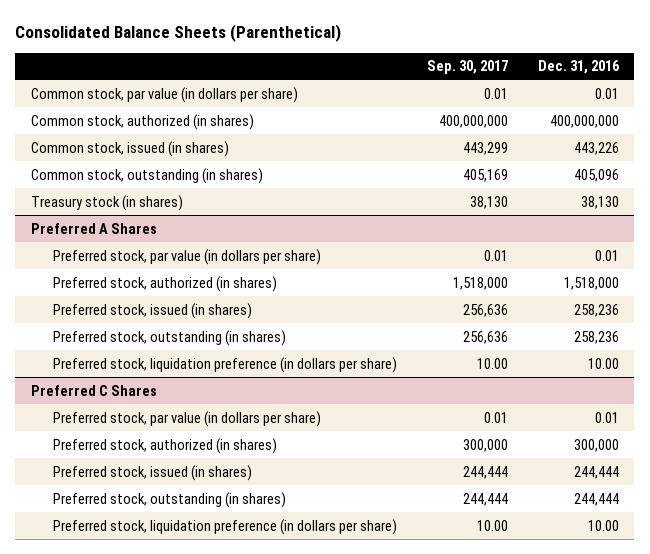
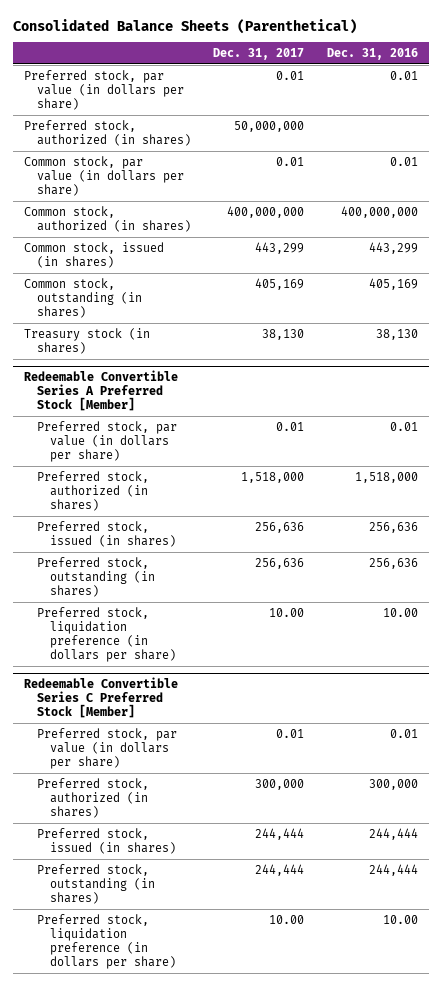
[427,60,509,75] Sep. 30, 2017 -> none
none -> [213,48,305,61] Dec. 31, 2017
none -> [23,69,184,111] Preferred stock, par value (in dollars per share)
none -> [23,119,191,146] Preferred stock, authorized (in shares)
[574,141,620,155] 443,226 -> [368,241,418,254] 443,299
[574,168,620,182] 405,096 -> [368,277,418,290] 405,169
[30,222,157,234] Preferred A Shares -> [23,369,178,412] Redeemable Convertible Series A Preferred Stock [Member]
[574,303,620,317] 258,236 -> [368,521,418,533] 256,636
[574,330,620,344] 258,236 -> [368,557,418,569] 256,636
[30,384,157,396] Preferred C Shares -> [23,676,178,719] Redeemable Convertible Series C Preferred Stock [Member]

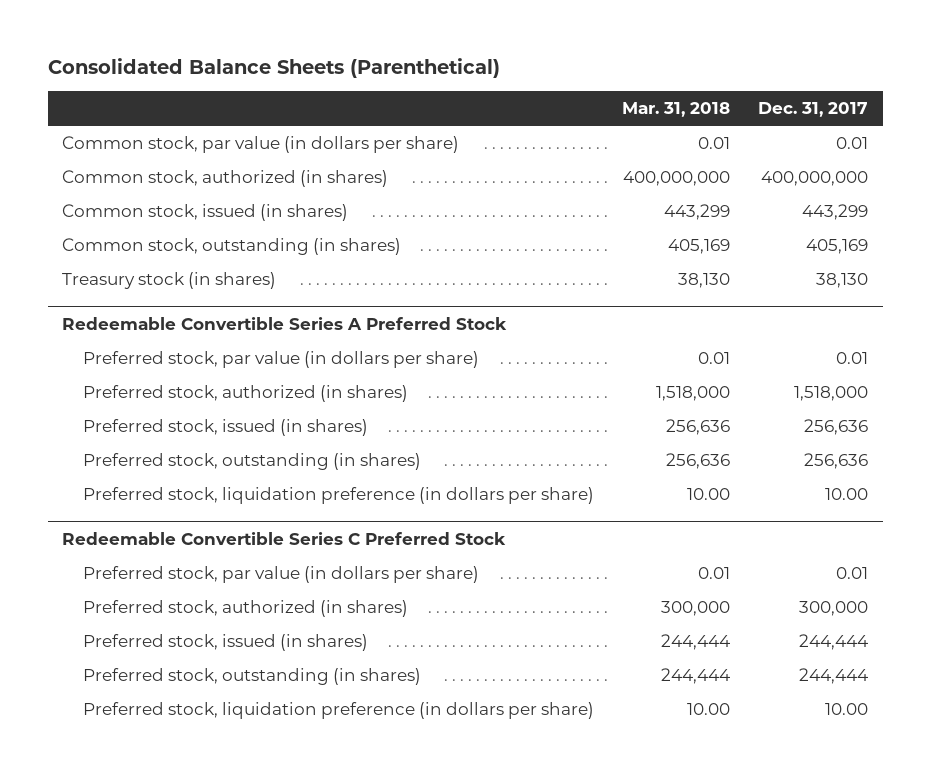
[326,48,418,61] Dec. 31, 2016 -> none
none -> [621,101,730,117] Mar. 31, 2018
[23,69,184,111] Preferred stock, par value (in dollars per share) -> none
[23,119,191,146] Preferred stock, authorized (in shares) -> none
[23,369,178,412] Redeemable Convertible Series A Preferred Stock [Member] -> [61,316,507,330] Redeemable Convertible Series A Preferred Stock
[23,676,178,719] Redeemable Convertible Series C Preferred Stock [Member] -> [61,531,506,545] Redeemable Convertible Series C Preferred Stock

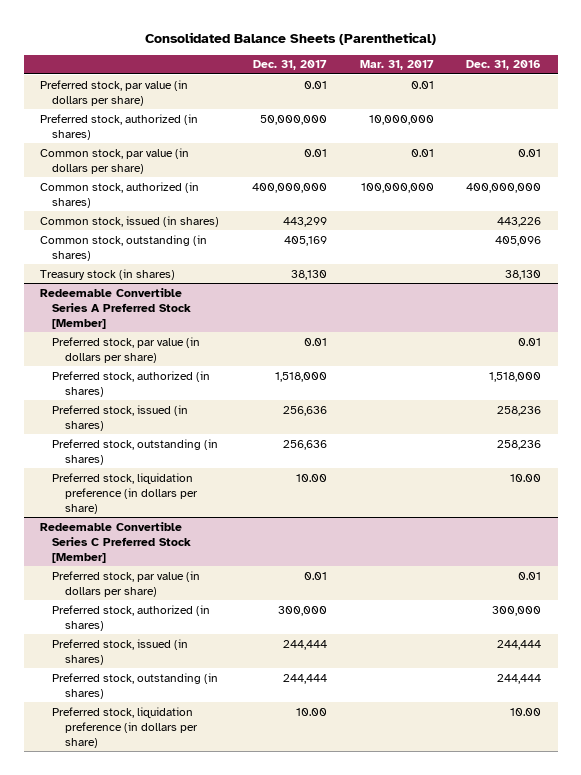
[621,101,730,117] Mar. 31, 2018 -> none
none -> [359,60,434,71] Mar. 31, 2017
none -> [466,60,542,71] Dec. 31, 2016
none -> [40,79,189,106] Preferred stock, par value (in dollars per share)
none -> [40,113,199,140] Preferred stock, authorized (in shares)
[61,316,507,330] Redeemable Convertible Series A Preferred Stock -> [40,287,192,329] Redeemable Convertible Series A Preferred Stock [Member]
[61,531,506,545] Redeemable Convertible Series C Preferred Stock -> [40,521,192,563] Redeemable Convertible Series C Preferred Stock [Member]

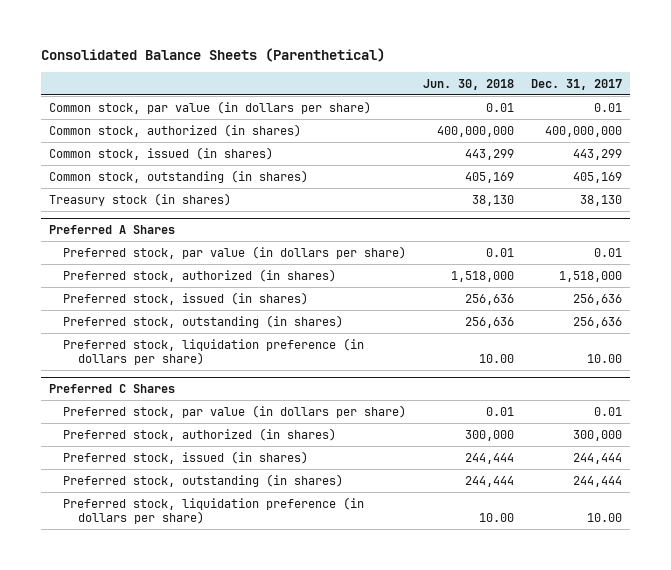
[359,60,434,71] Mar. 31, 2017 -> none
[466,60,542,71] Dec. 31, 2016 -> none
none -> [423,78,515,90] Jun. 30, 2018
[40,79,189,106] Preferred stock, par value (in dollars per share) -> none
[40,113,199,140] Preferred stock, authorized (in shares) -> none
[40,287,192,329] Redeemable Convertible Series A Preferred Stock [Member] -> [49,225,176,235] Preferred A Shares
[40,521,192,563] Redeemable Convertible Series C Preferred Stock [Member] -> [49,384,176,394] Preferred C Shares

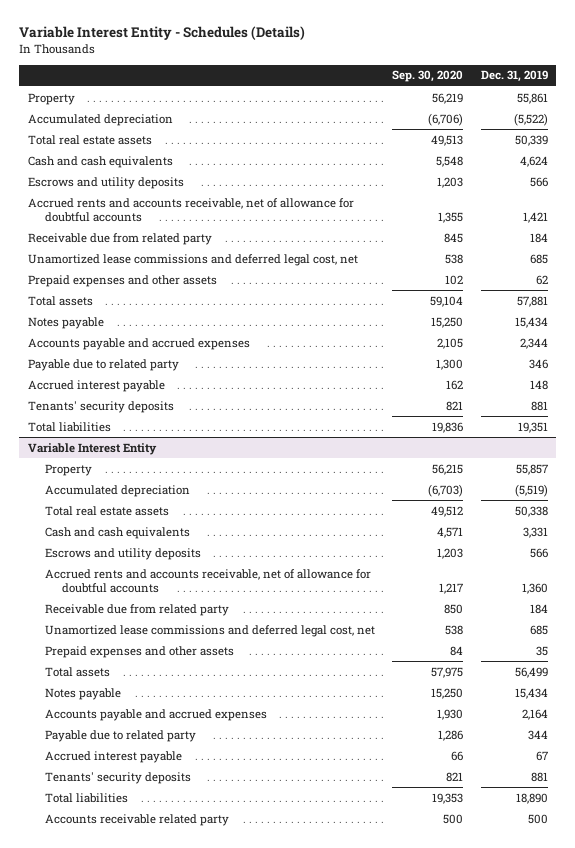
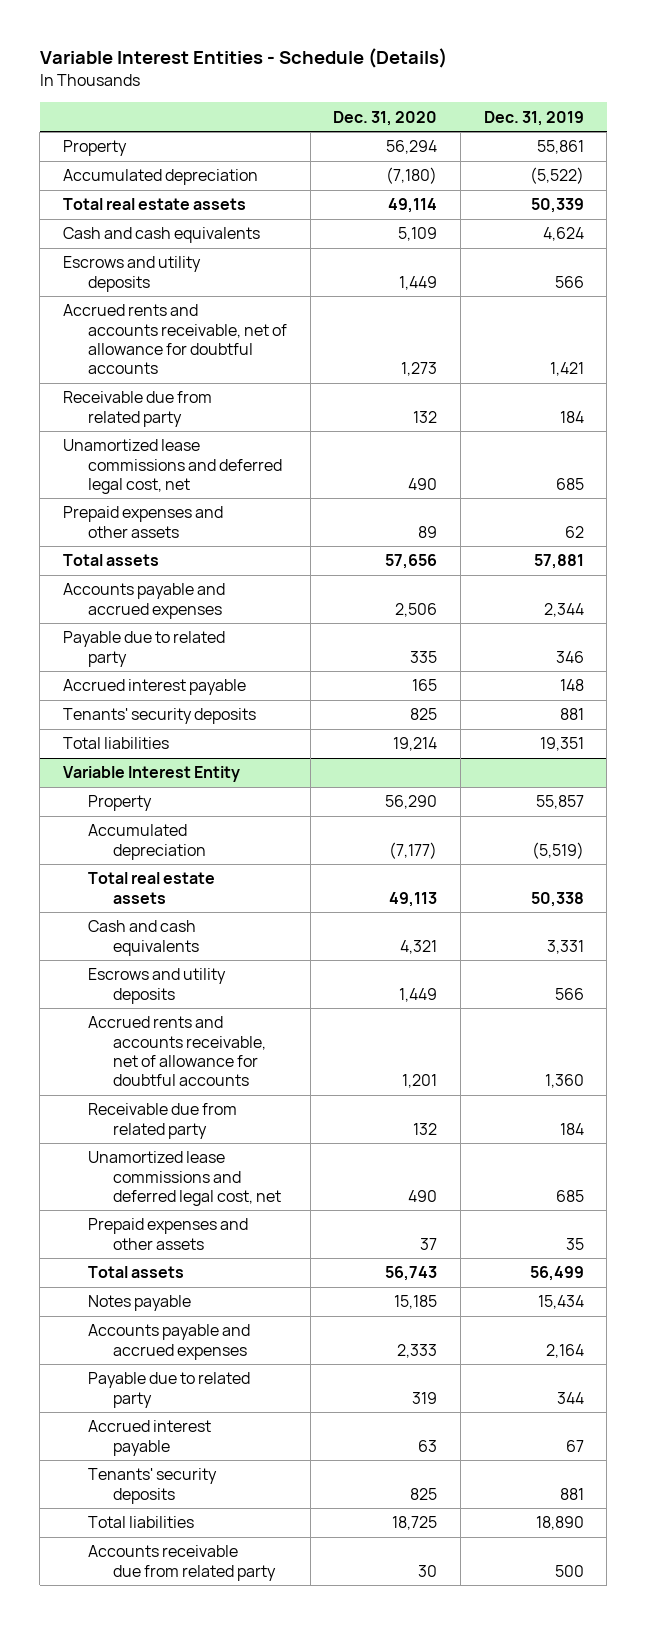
[19,26,306,41] Variable Interest Entity - Schedules (Details) -> [39,48,447,69] Variable Interest Entities - Schedule (Details)
[392,70,464,83] Sep. 30, 2020 -> none
none -> [333,110,438,126] Dec. 31, 2020
[27,316,104,329] Notes payable -> none
[45,813,230,826] Accounts receivable related party -> [88,1545,277,1581] Accounts receivable due from related party

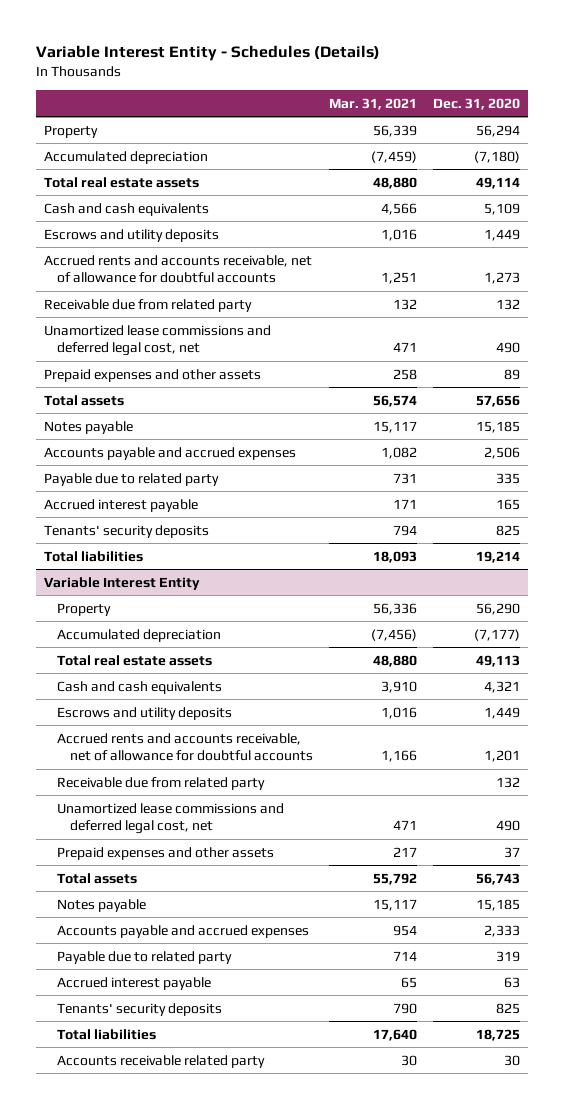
[39,48,447,69] Variable Interest Entities - Schedule (Details) -> [35,45,380,62] Variable Interest Entity - Schedules (Details)
[483,110,584,126] Dec. 31, 2019 -> none
none -> [328,97,417,110] Mar. 31, 2021
none -> [43,420,133,434] Notes payable
[88,1545,277,1581] Accounts receivable due from related party -> [56,1054,265,1068] Accounts receivable related party

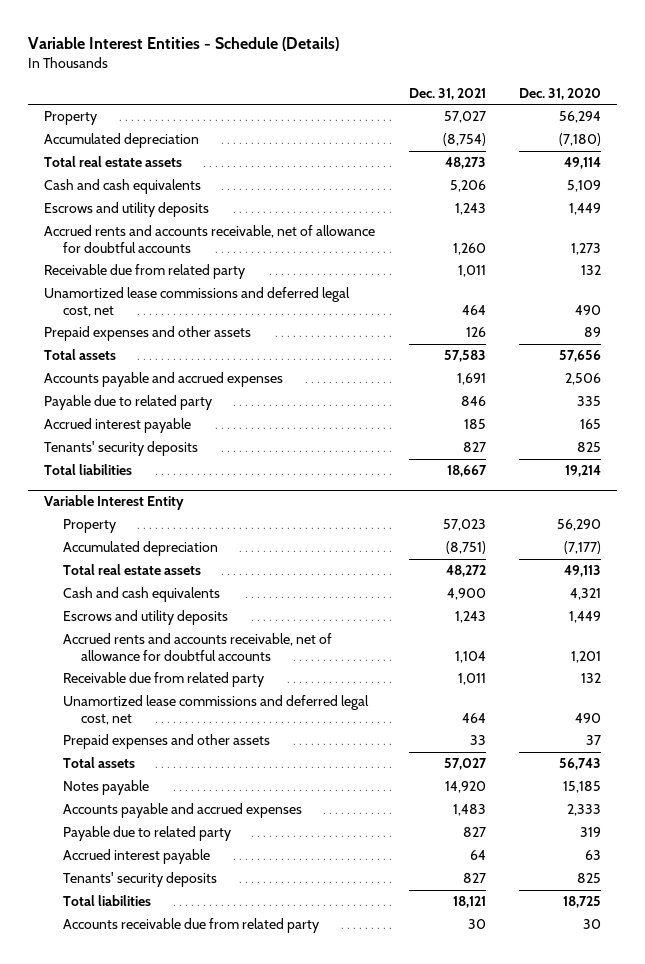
[35,45,380,62] Variable Interest Entity - Schedules (Details) -> [27,37,339,52] Variable Interest Entities - Schedule (Details)
[328,97,417,110] Mar. 31, 2021 -> none
none -> [408,87,486,100] Dec. 31, 2021
[43,420,133,434] Notes payable -> none
[56,1054,265,1068] Accounts receivable related party -> [62,918,319,934] Accounts receivable due from related party

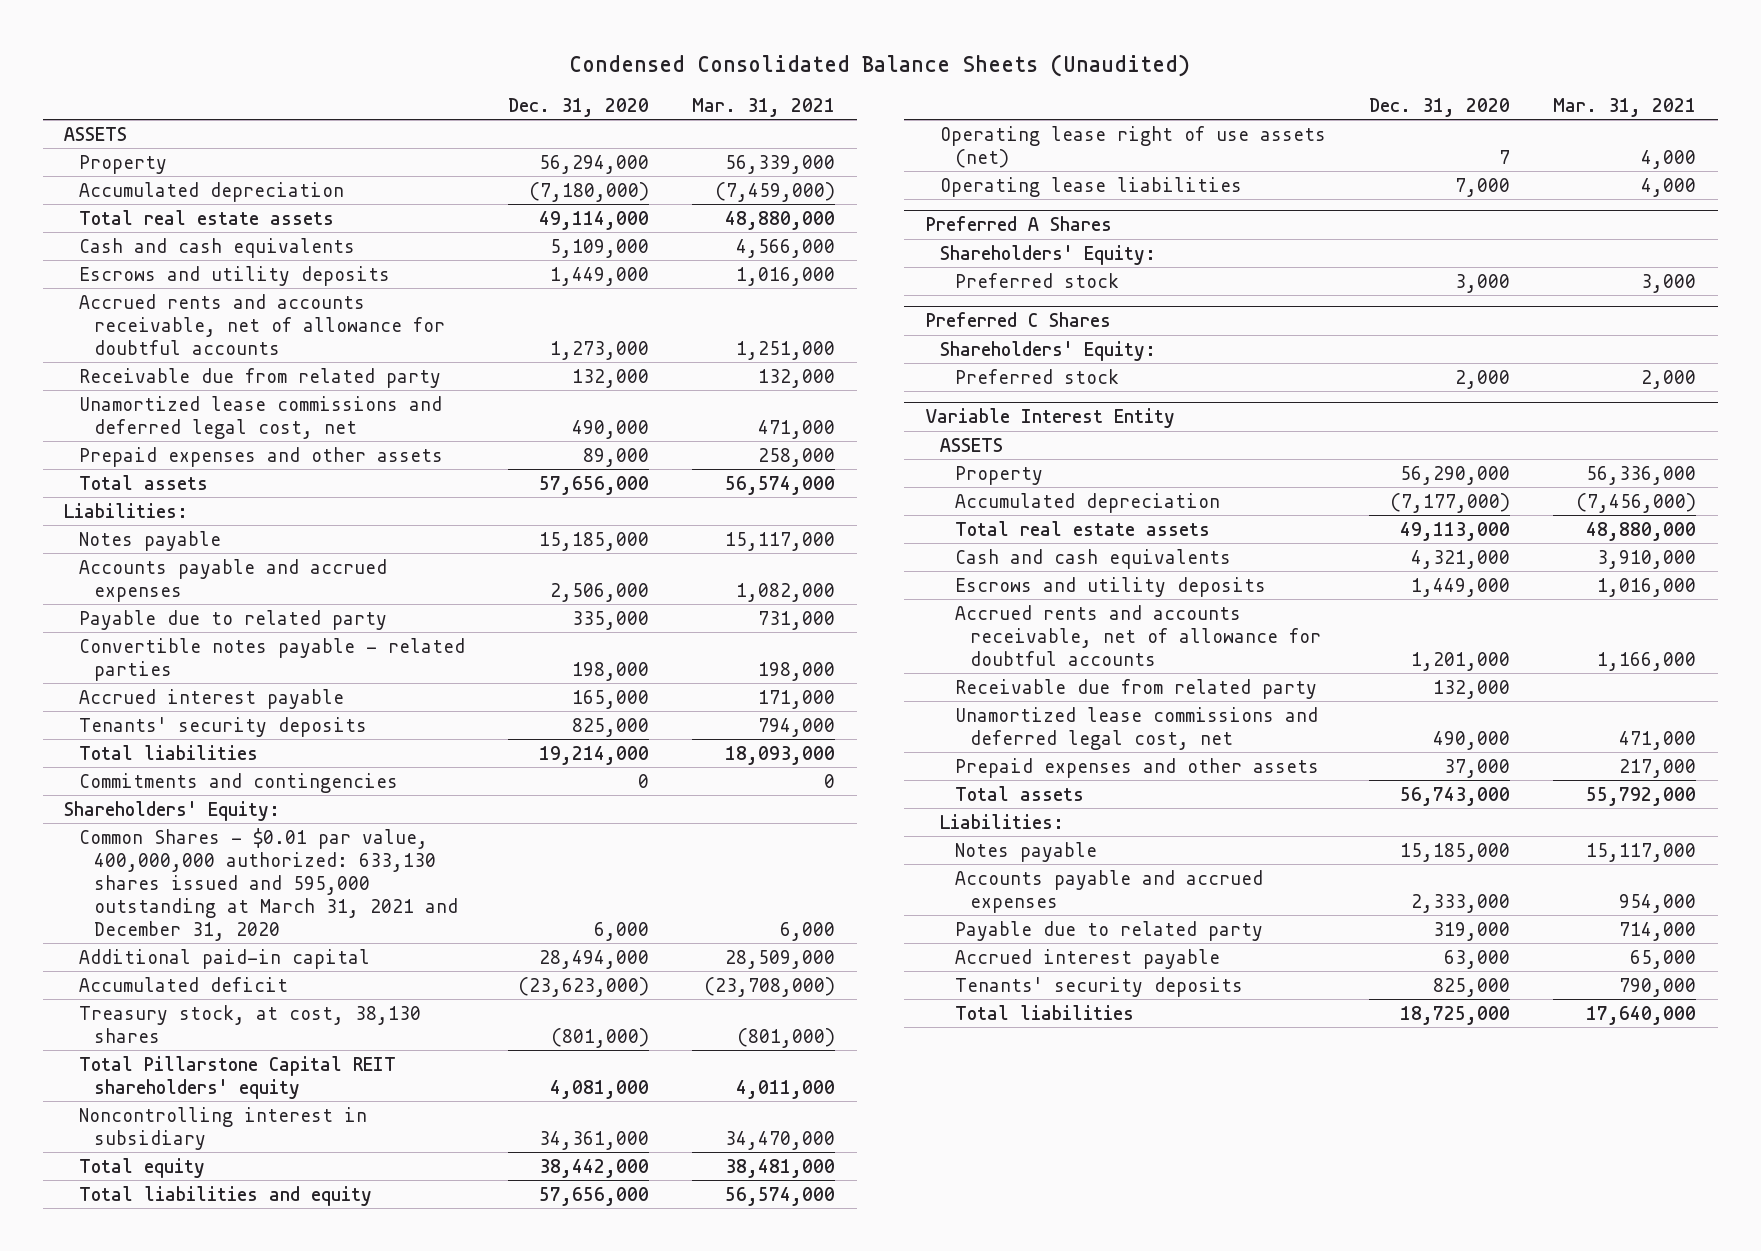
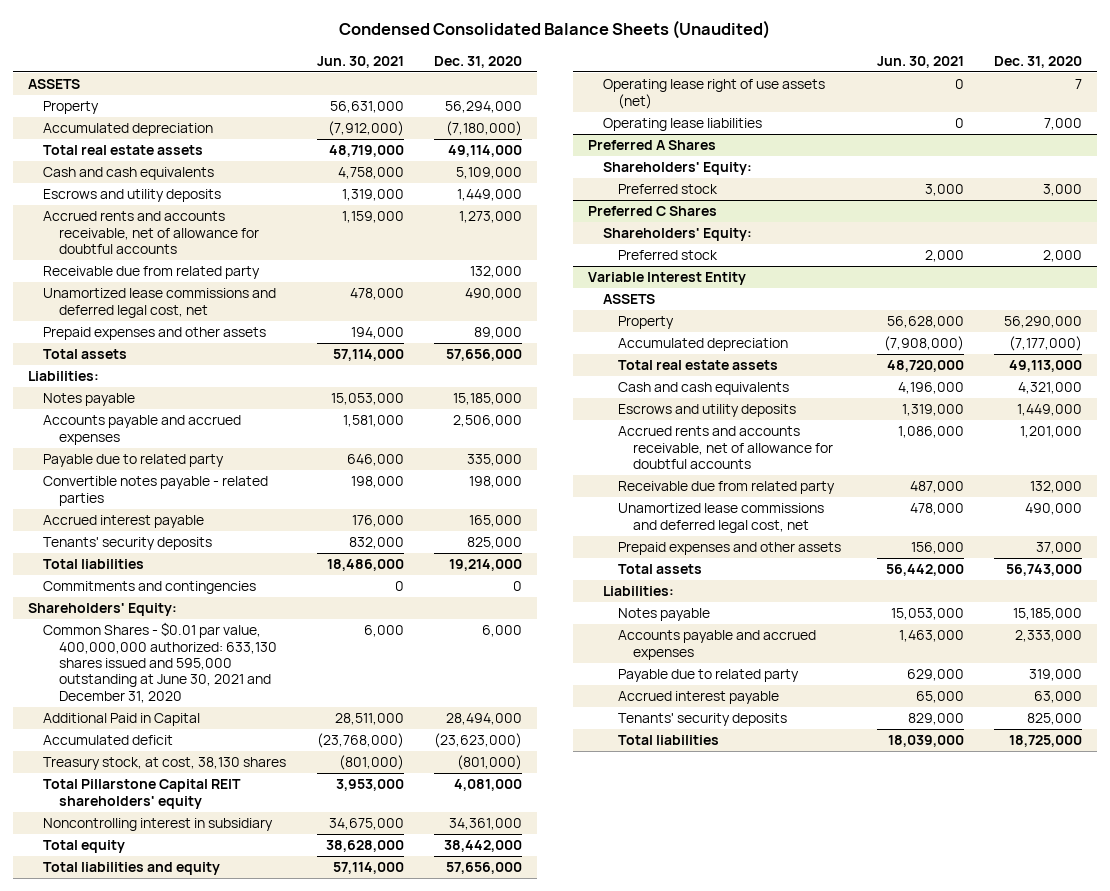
[692,97,836,117] Mar. 31, 2021 -> none
none -> [316,55,404,68] Jun. 30, 2021
[79,827,459,941] Common Shares - $0.01 par value, 400,000,000 authorized: 633,130 shares issued and 595,000 outstanding at March 31, 2021 and December 31, 2020 -> [43,622,277,703] Common Shares - $0.01 par value, 400,000,000 authorized: 633,130 shares issued and 595,000 outstanding at June 30, 2021 and December 31, 2020
[79,948,371,969] Additional paid-in capital -> [43,713,201,727] Additional Paid in Capital

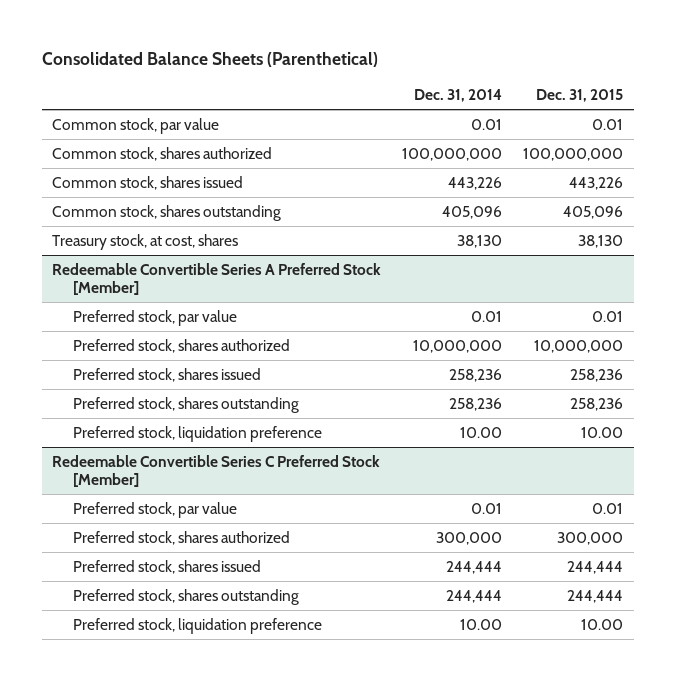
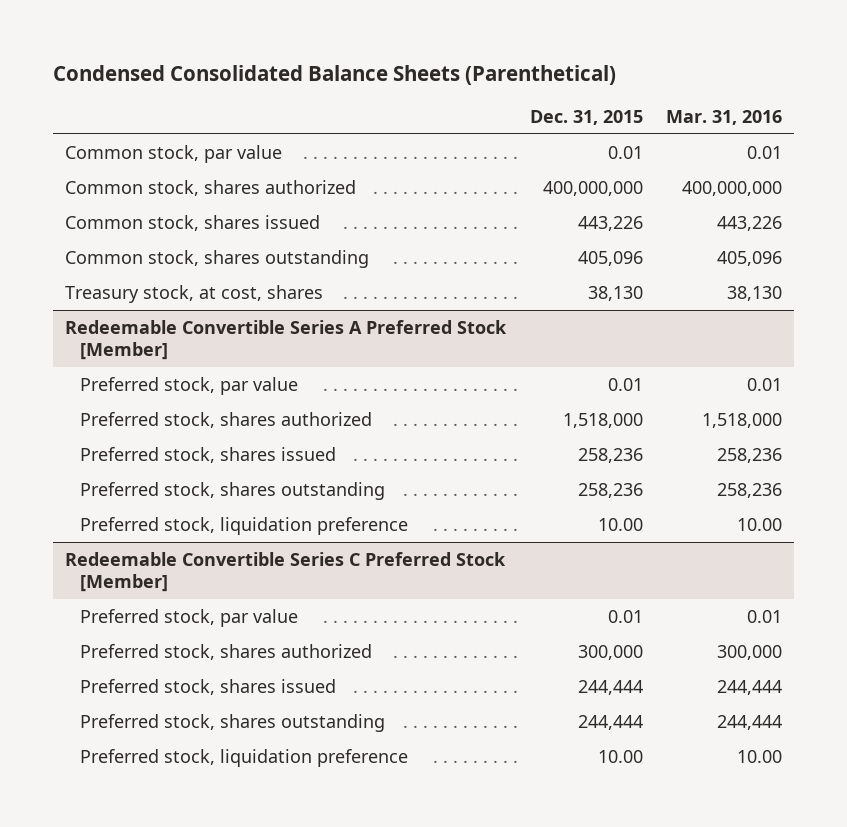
[41,52,378,68] Consolidated Balance Sheets (Parenthetical) -> [53,65,617,86] Condensed Consolidated Balance Sheets (Parenthetical)
[414,89,503,103] Dec. 31, 2014 -> none
none -> [666,109,783,125] Mar. 31, 2016
[523,147,624,161] 100,000,000 -> [542,180,643,196] 400,000,000
[534,339,624,353] 10,000,000 -> [562,412,643,428] 1,518,000

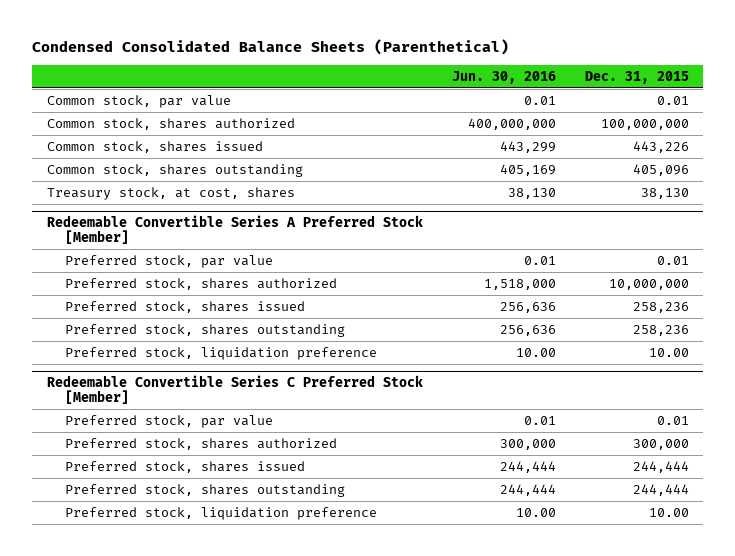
[666,109,783,125] Mar. 31, 2016 -> none
none -> [451,70,556,84] Jun. 30, 2016
[542,180,643,196] 400,000,000 -> [600,118,689,130] 100,000,000
[562,412,643,428] 1,518,000 -> [608,278,689,290] 10,000,000

